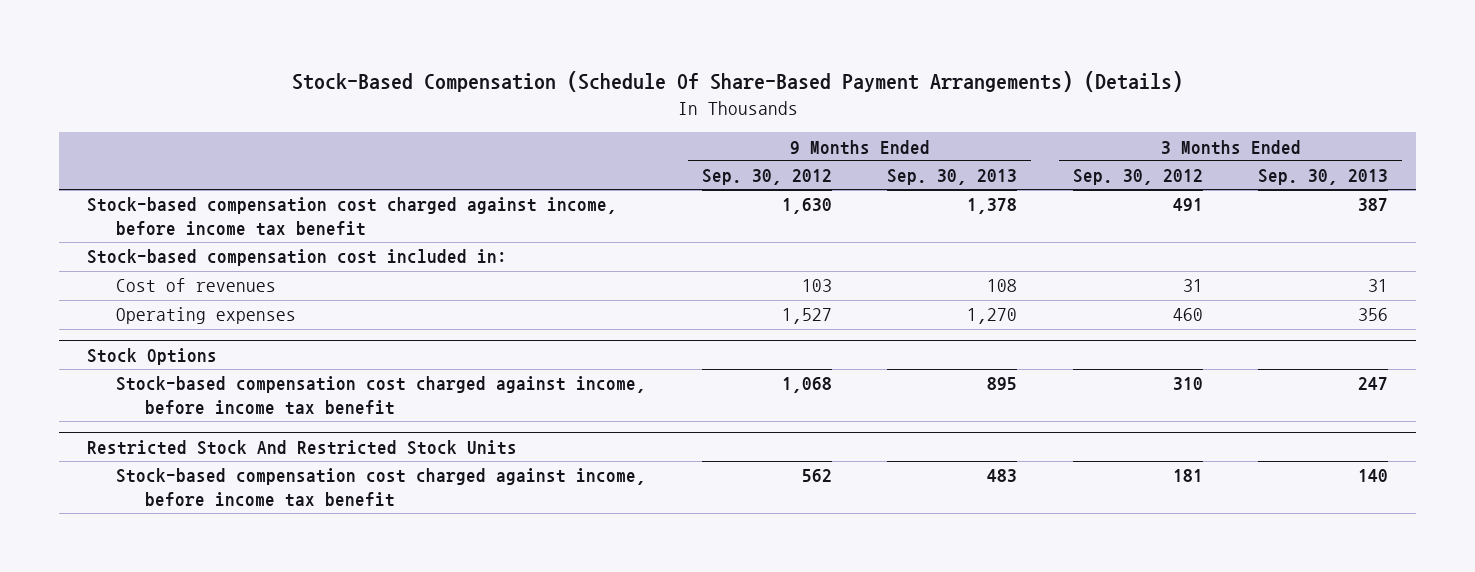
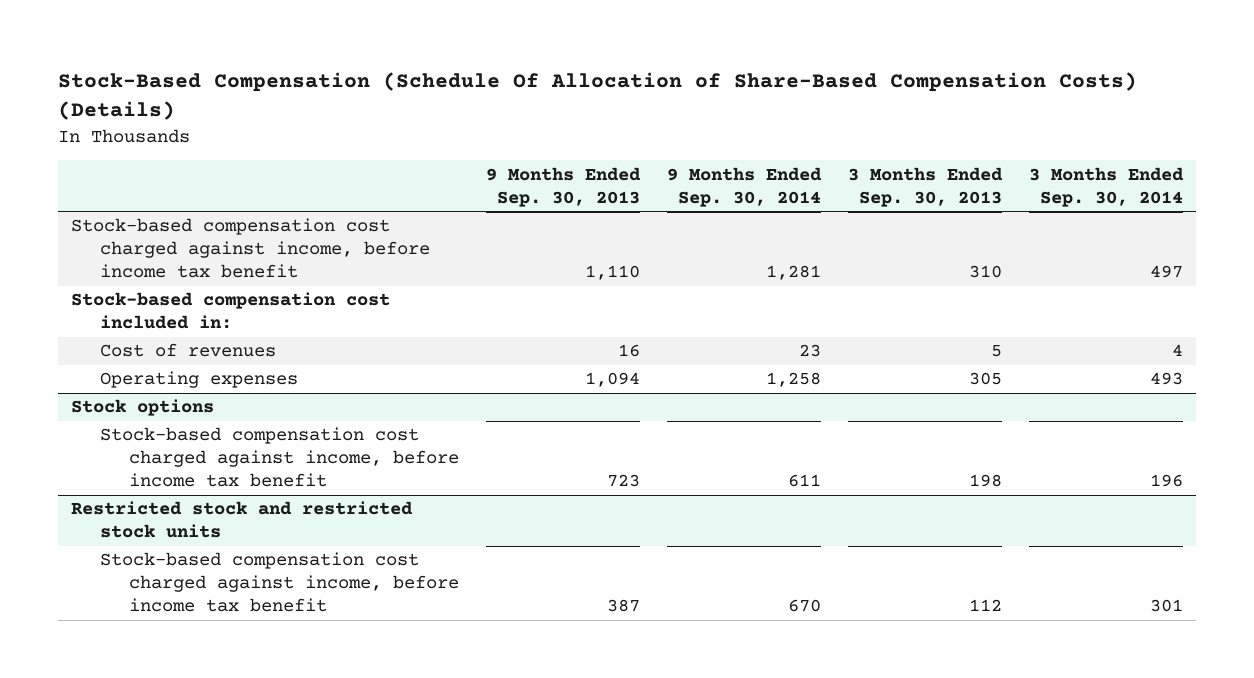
[291,71,1183,93] Stock-Based Compensation (Schedule Of Share-Based Payment Arrangements) (Details) -> [57,72,1137,121] Stock-Based Compensation (Schedule Of Allocation of Share-Based Compensation Costs) (Details)
[701,169,832,186] Sep. 30, 2012 -> none
[1072,169,1203,186] Sep. 30, 2012 -> none
none -> [666,166,822,207] 9 Months Ended Sep. 30, 2014
none -> [1028,166,1184,207] 3 Months Ended Sep. 30, 2014
[967,198,1018,215] 1,378 -> [584,265,640,281] 1,110
[1358,198,1389,212] 387 -> [968,265,1002,279] 310
[987,279,1018,293] 108 -> [617,344,640,358] 16
[1368,279,1389,293] 31 -> [990,345,1002,358] 5
[967,308,1018,325] 1,270 -> [584,372,640,388] 1,094
[1358,308,1389,322] 356 -> [968,372,1002,386] 305
[87,348,218,366] Stock Options -> [71,399,215,417] Stock options
[987,377,1018,391] 895 -> [606,474,640,488] 723
[1358,377,1389,391] 247 -> [968,474,1002,488] 198
[87,440,518,456] Restricted Stock And Restricted Stock Units -> [71,501,414,539] Restricted stock and restricted stock units
[987,469,1018,483] 483 -> [606,599,640,613] 387
[1358,469,1389,483] 140 -> [968,599,1002,612] 112

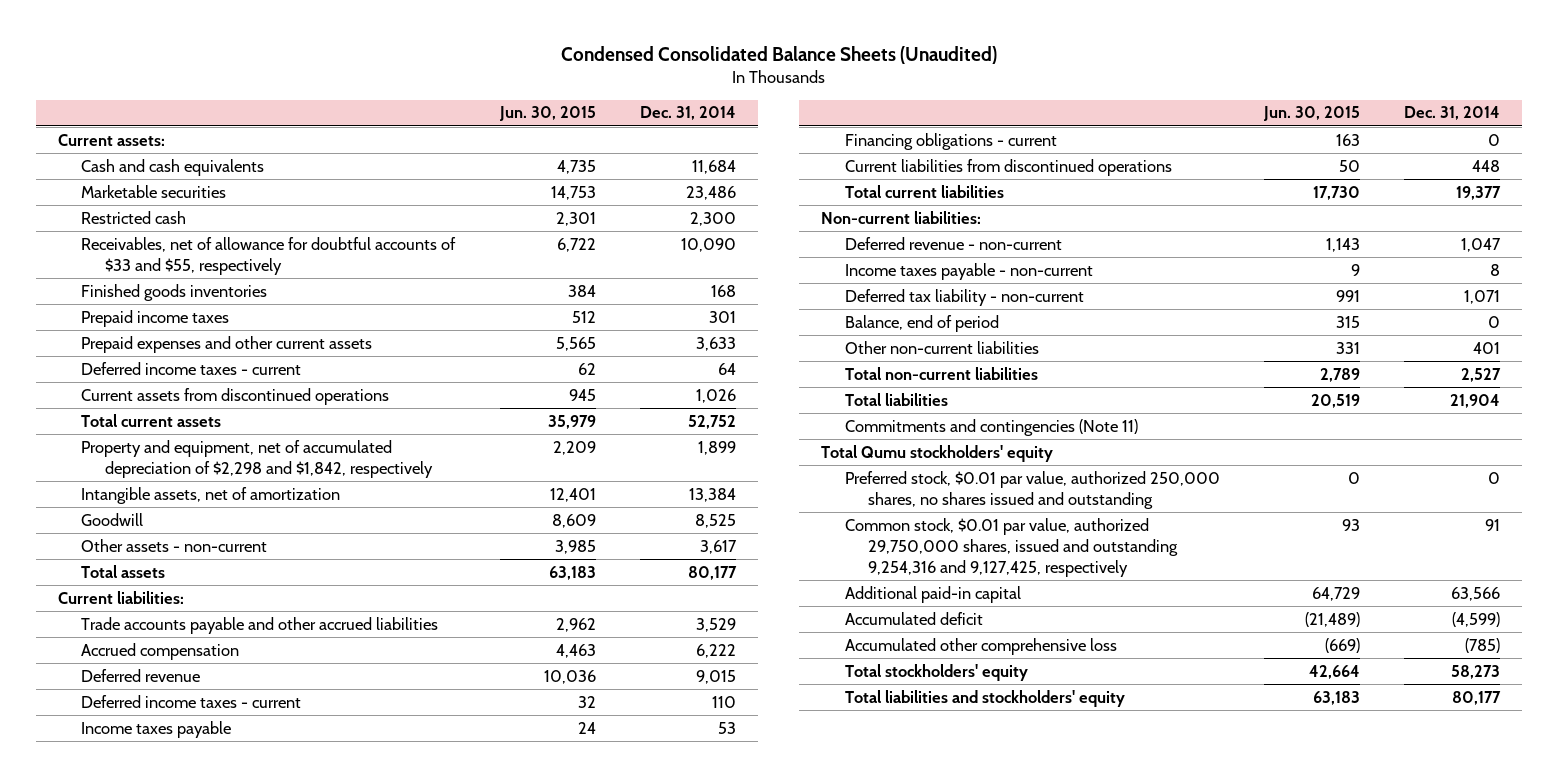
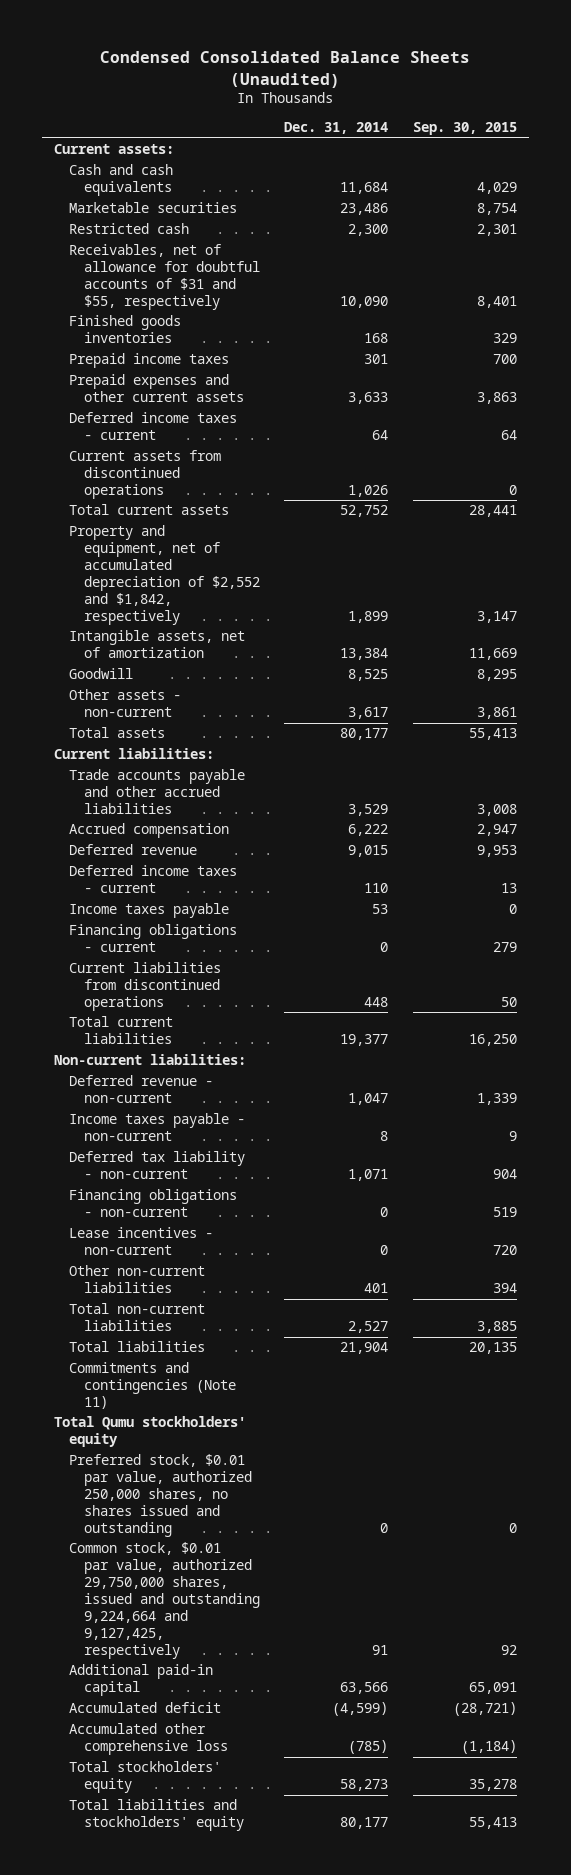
[499,106,597,122] Jun. 30, 2015 -> none
none -> [412,122,517,136] Sep. 30, 2015
[81,236,457,275] Receivables, net of allowance for doubtful accounts of $33 and $55, respectively -> [68,244,260,311] Receivables, net of allowance for doubtful accounts of $31 and $55, respectively
[81,439,433,478] Property and equipment, net of accumulated depreciation of $2,298 and $1,842, respectively -> [68,525,260,626] Property and equipment, net of accumulated depreciation of $2,552 and $1,842, respectively
[844,314,999,332] Balance, end of period -> [68,1189,237,1218] Financing obligations - non-current
none -> [68,1227,213,1256] Lease incentives - non-current
[844,517,1179,577] Common stock, $0.01 par value, authorized 29,750,000 shares, issued and outstanding 9,254,316 and 9,127,425, respectively -> [68,1542,260,1659] Common stock, $0.01 par value, authorized 29,750,000 shares, issued and outstanding 9,224,664 and 9,127,425, respectively

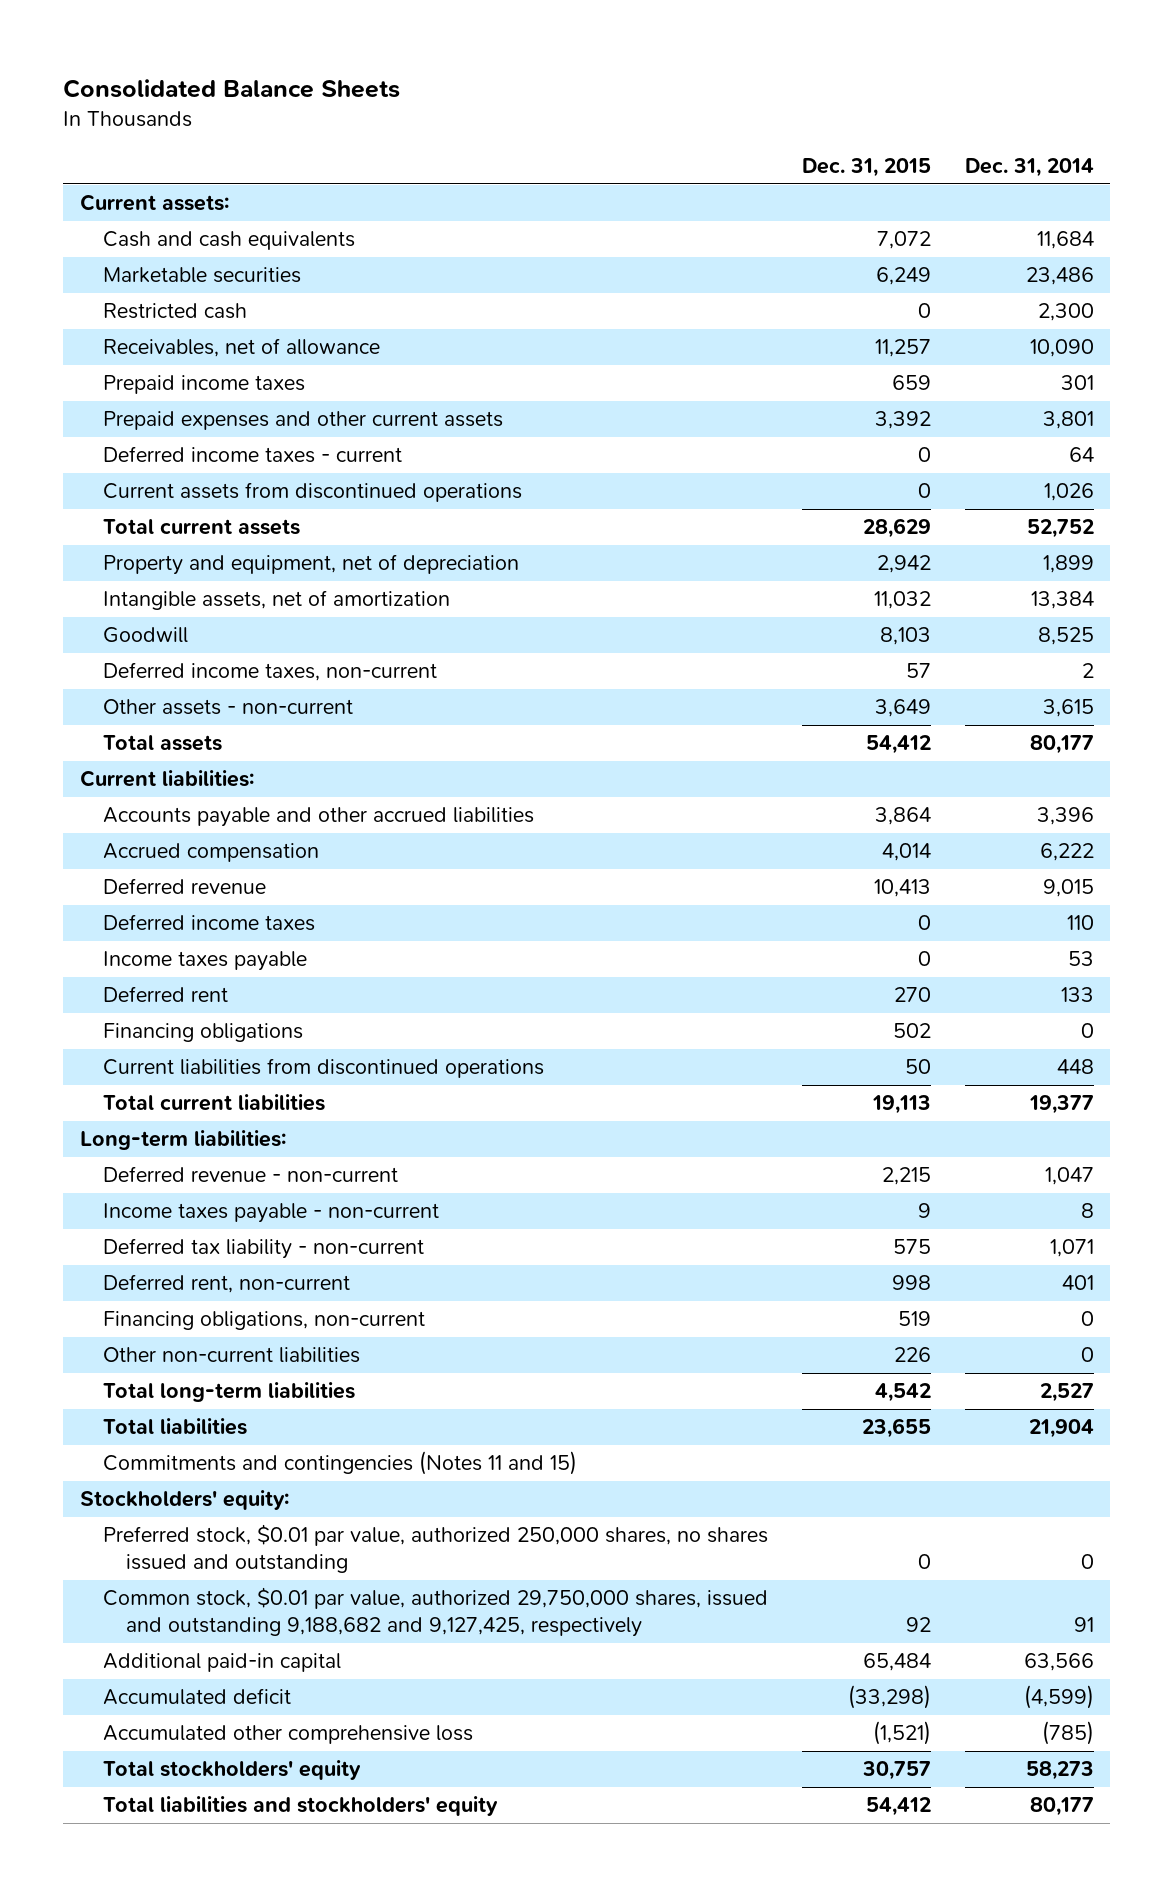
[100,51,471,88] Condensed Consolidated Balance Sheets (Unaudited) -> [63,78,401,98] Consolidated Balance Sheets
[412,122,517,136] Sep. 30, 2015 -> none
none -> [801,158,931,178] Dec. 31, 2015
[68,315,181,344] Finished goods inventories -> none
[68,244,260,311] Receivables, net of allowance for doubtful accounts of $31 and $55, respectively -> [102,338,380,358] Receivables, net of allowance
[348,392,389,405] 3,633 -> [1042,411,1094,430] 3,801
[68,525,260,626] Property and equipment, net of accumulated depreciation of $2,552 and $1,842, respectively -> [102,554,519,576] Property and equipment, net of depreciation
none -> [102,662,437,682] Deferred income taxes, non-current
[348,707,389,720] 3,617 -> [1042,699,1094,718] 3,615
[68,769,245,815] Trade accounts payable and other accrued liabilities -> [102,807,534,828] Accounts payable and other accrued liabilities
[348,804,389,817] 3,529 -> [1036,807,1094,826] 3,396
[68,865,237,894] Deferred income taxes - current -> [102,914,315,932] Deferred income taxes
none -> [102,986,228,1003] Deferred rent
[68,924,237,953] Financing obligations - current -> [102,1023,303,1043] Financing obligations
[53,1054,246,1066] Non-current liabilities: -> [80,1130,287,1151] Long-term liabilities:
[68,1227,213,1256] Lease incentives - non-current -> none
none -> [102,1274,350,1294] Deferred rent, non-current
[68,1189,237,1218] Financing obligations - non-current -> [102,1311,425,1331] Financing obligations, non-current
[364,1283,389,1294] 401 -> [1080,1347,1094,1363] 0
[68,1303,205,1332] Total non-current liabilities -> [102,1382,355,1403] Total long-term liabilities
[68,1362,236,1410] Commitments and contingencies (Note 11) -> [102,1451,577,1476] Commitments and contingencies (Notes 11 and 15)
[53,1416,246,1448] Total Qumu stockholders' equity -> [80,1490,290,1511] Stockholders' equity:
[68,1542,260,1659] Common stock, $0.01 par value, authorized 29,750,000 shares, issued and outstanding 9,224,664 and 9,127,425, respectively -> [102,1587,768,1638] Common stock, $0.01 par value, authorized 29,750,000 shares, issued and outstanding 9,188,682 and 9,127,425, respectively

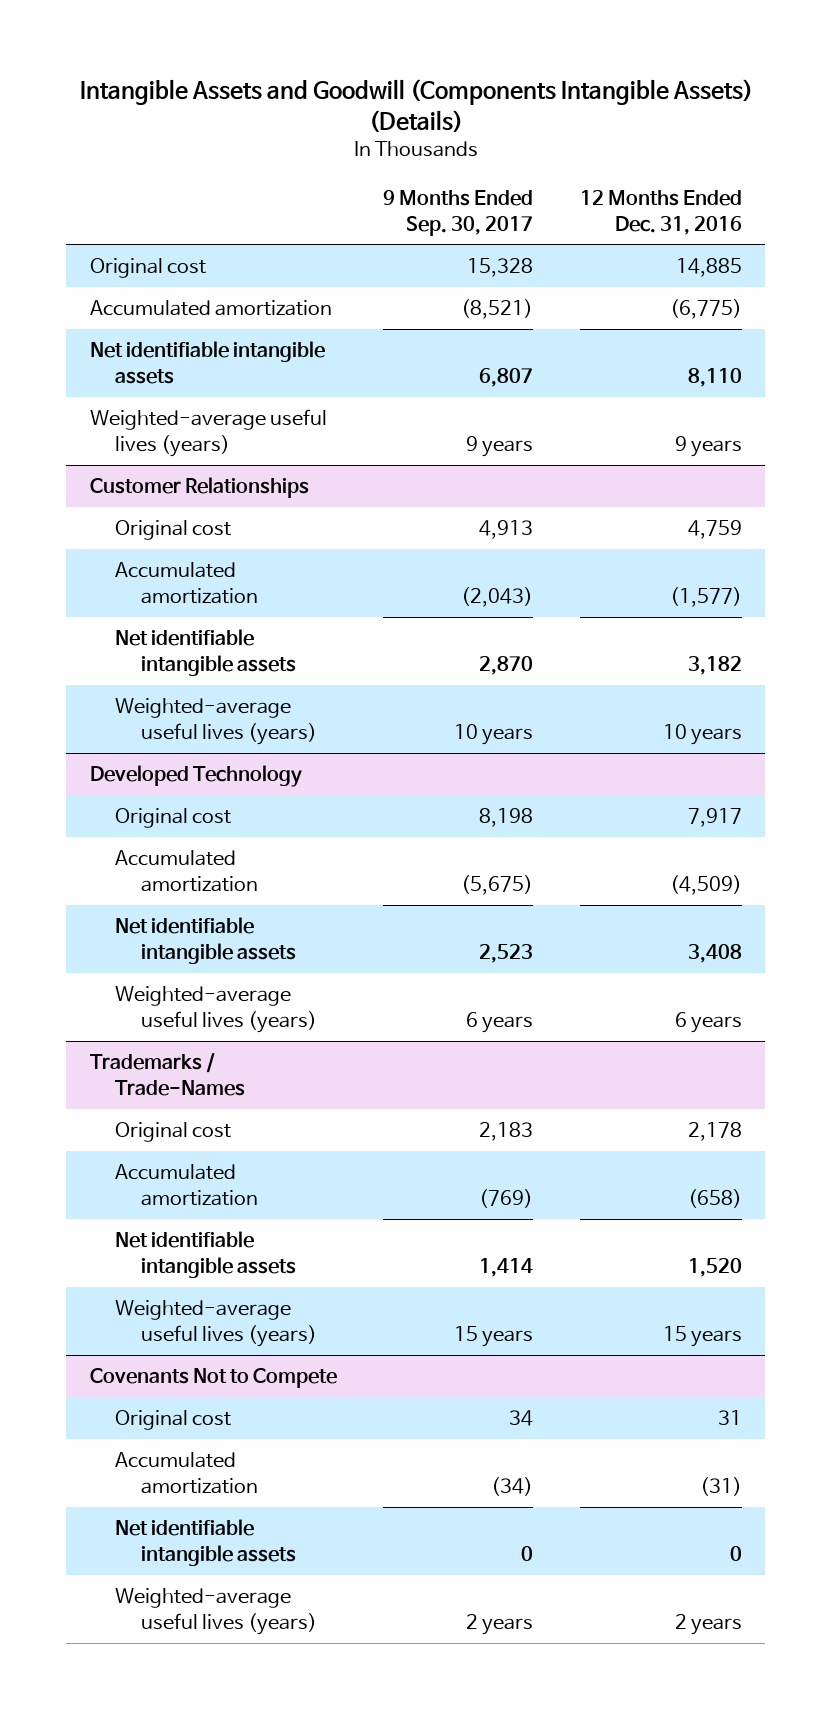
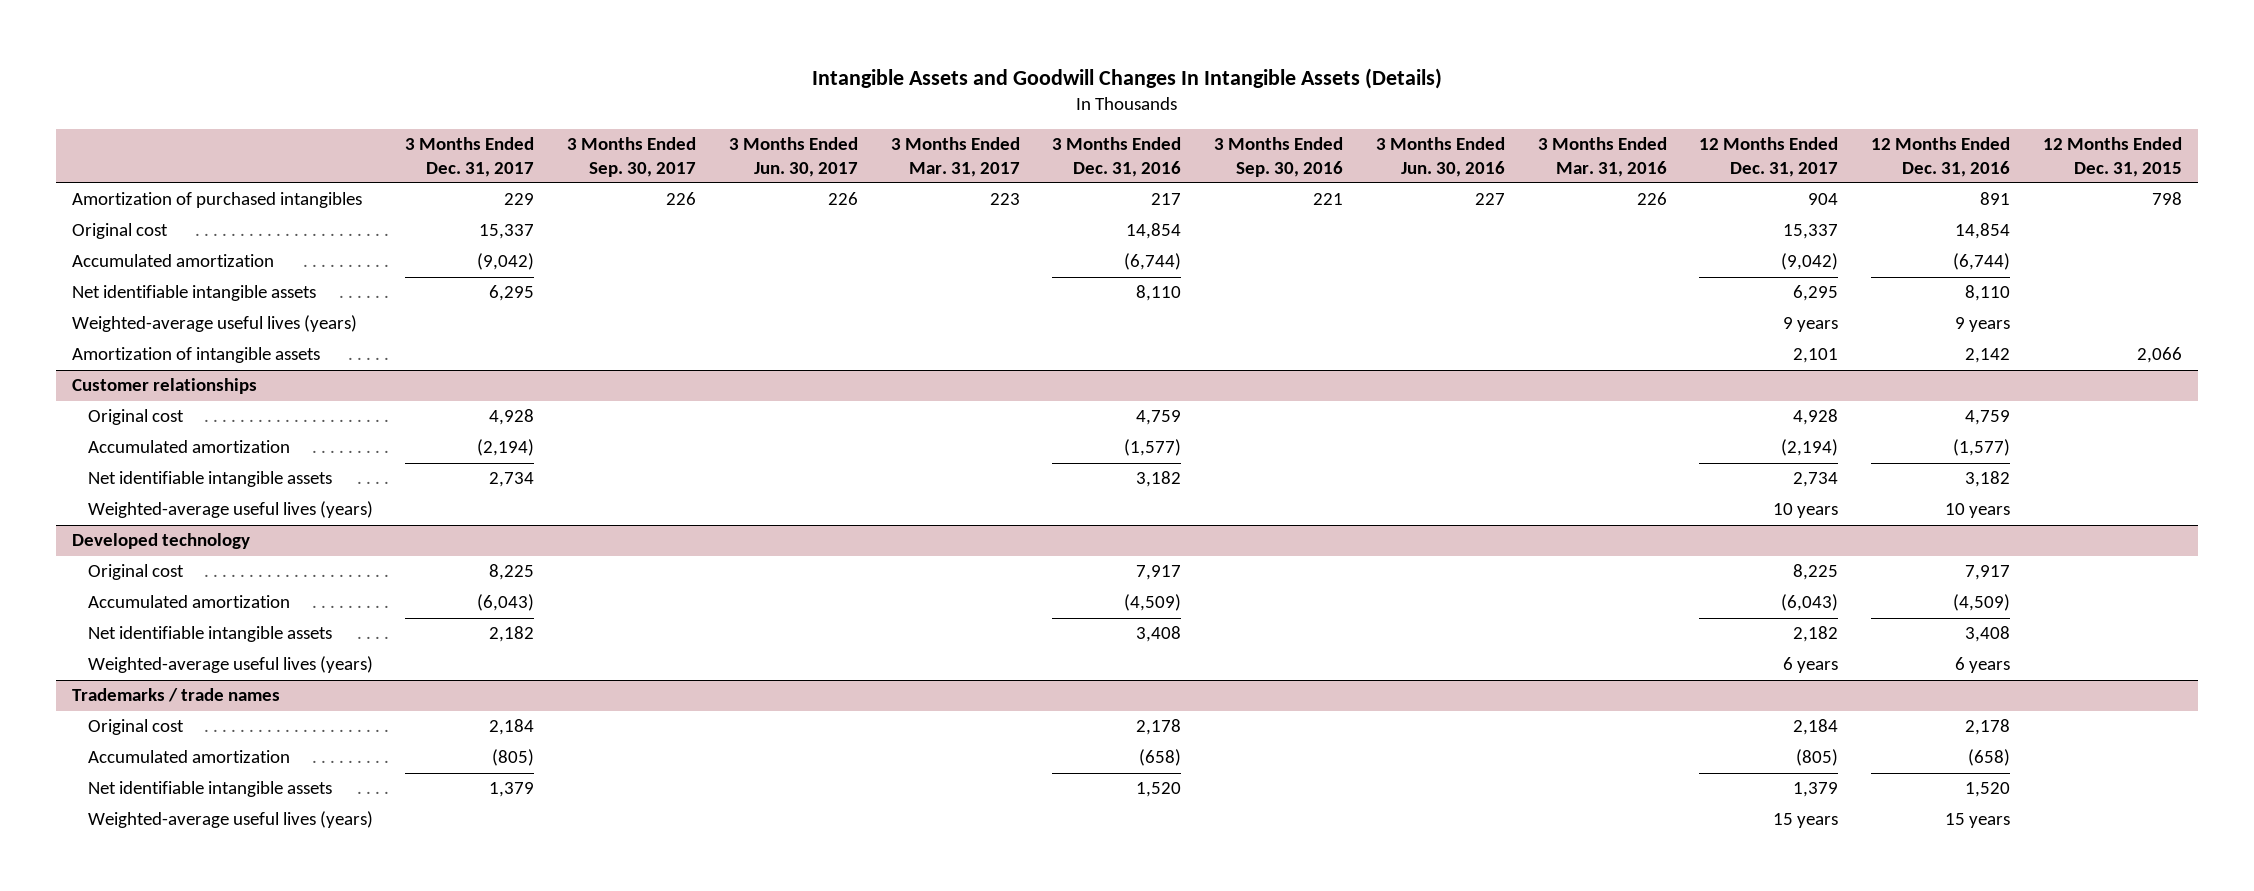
[79,78,753,134] Intangible Assets and Goodwill (Components Intangible Assets) (Details) -> [812,68,1443,90] Intangible Assets and Goodwill Changes In Intangible Assets (Details)
[383,189,534,236] 9 Months Ended Sep. 30, 2017 -> none
none -> [405,137,535,177] 3 Months Ended Dec. 31, 2017
none -> [567,137,697,177] 3 Months Ended Sep. 30, 2017
none -> [728,137,858,177] 3 Months Ended Jun. 30, 2017
none -> [890,137,1020,177] 3 Months Ended Mar. 31, 2017
none -> [1052,137,1182,177] 3 Months Ended Dec. 31, 2016
none -> [1214,137,1344,177] 3 Months Ended Sep. 30, 2016
none -> [1375,137,1505,177] 3 Months Ended Jun. 30, 2016
none -> [1537,137,1667,177] 3 Months Ended Mar. 31, 2016
none -> [1699,137,1839,177] 12 Months Ended Dec. 31, 2017
none -> [2042,137,2182,177] 12 Months Ended Dec. 31, 2015
none -> [72,192,363,209] Amortization of purchased intangibles
[675,258,742,278] 14,885 -> [1955,223,2011,240] 14,854
[669,299,742,320] (6,775) -> [1953,253,2011,271] (6,744)
none -> [72,347,321,364] Amortization of intangible assets
[89,477,309,499] Customer Relationships -> [72,378,258,395] Customer relationships
[89,765,302,788] Developed Technology -> [72,533,251,550] Developed technology
[89,1053,246,1097] Trademarks / Trade-Names -> [72,688,281,703] Trademarks / trade names
[89,1368,337,1389] Covenants Not to Compete -> none
[115,1410,232,1431] Original cost -> none
[115,1452,258,1495] Accumulated amortization -> none
[115,1519,296,1567] Net identifiable intangible assets -> none
[115,1588,317,1636] Weighted-average useful lives (years) -> none

